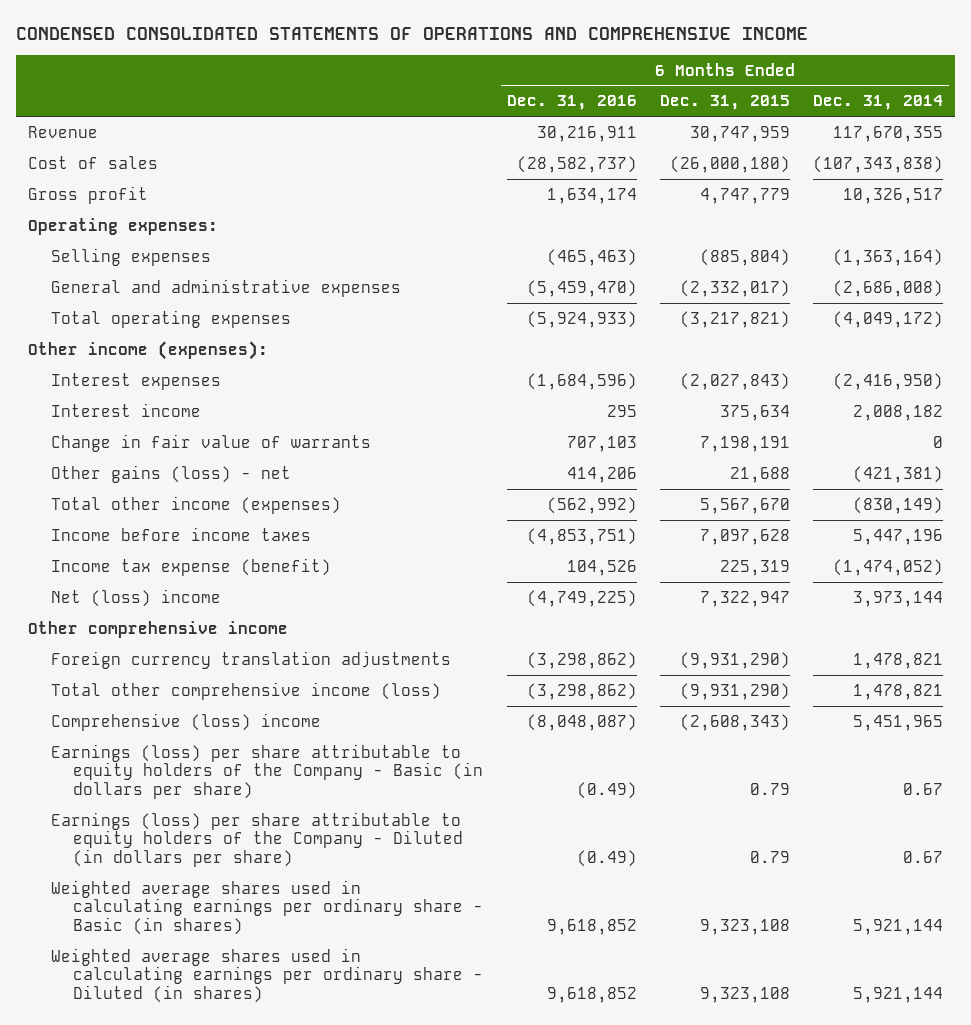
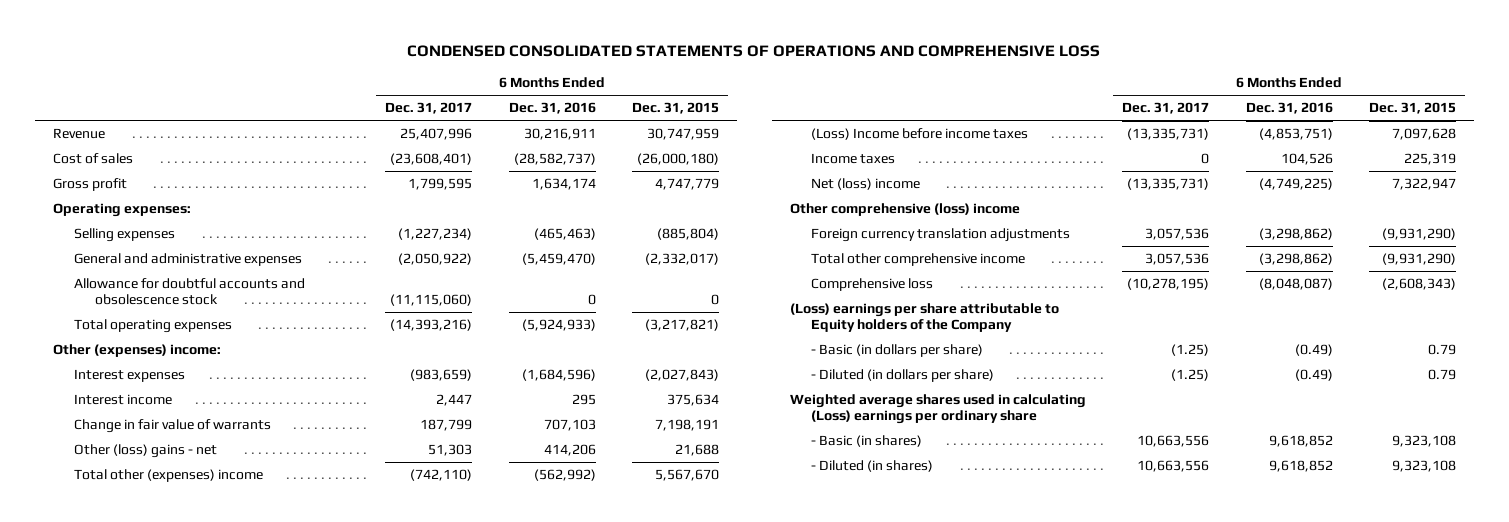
[15,26,808,40] CONDENSED CONSOLIDATED STATEMENTS OF OPERATIONS AND COMPREHENSIVE INCOME -> [407,45,1101,58] CONDENSED CONSOLIDATED STATEMENTS OF OPERATIONS AND COMPREHENSIVE LOSS
[813,95,944,111] Dec. 31, 2014 -> none
none -> [385,102,473,115] Dec. 31, 2017
none -> [74,277,306,306] Allowance for doubtful accounts and obsolescence stock
[27,340,268,360] Other income (expenses): -> [53,343,222,357] Other (expenses) income:
[50,464,291,483] Other gains (loss) - net -> [74,443,218,458] Other (loss) gains - net
[50,495,341,514] Total other income (expenses) -> [74,468,264,482] Total other (expenses) income
[50,526,311,541] Income before income taxes -> [811,127,1029,140] (Loss) Income before income taxes
[50,557,331,576] Income tax expense (benefit) -> [811,152,896,164] Income taxes
[27,620,288,638] Other comprehensive income -> [790,202,1021,216] Other comprehensive (loss) income
[50,681,441,700] Total other comprehensive income (loss) -> [811,252,1026,266] Total other comprehensive income
[50,712,321,731] Comprehensive (loss) income -> [811,277,934,291] Comprehensive loss
none -> [790,302,1060,333] (Loss) earnings per share attributable to Equity holders of the Company
[50,743,484,799] Earnings (loss) per share attributable to equity holders of the Company - Basic (in dollars per share) -> [811,343,984,357] - Basic (in dollars per share)
[50,811,464,867] Earnings (loss) per share attributable to equity holders of the Company - Diluted (in dollars per share) -> [811,368,995,382] - Diluted (in dollars per share)
none -> [790,393,1087,425] Weighted average shares used in calculating (Loss) earnings per ordinary share
[50,879,484,935] Weighted average shares used in calculating earnings per ordinary share - Basic (in shares) -> [811,434,923,447] - Basic (in shares)
[50,947,484,1003] Weighted average shares used in calculating earnings per ordinary share - Diluted (in shares) -> [811,459,934,472] - Diluted (in shares)

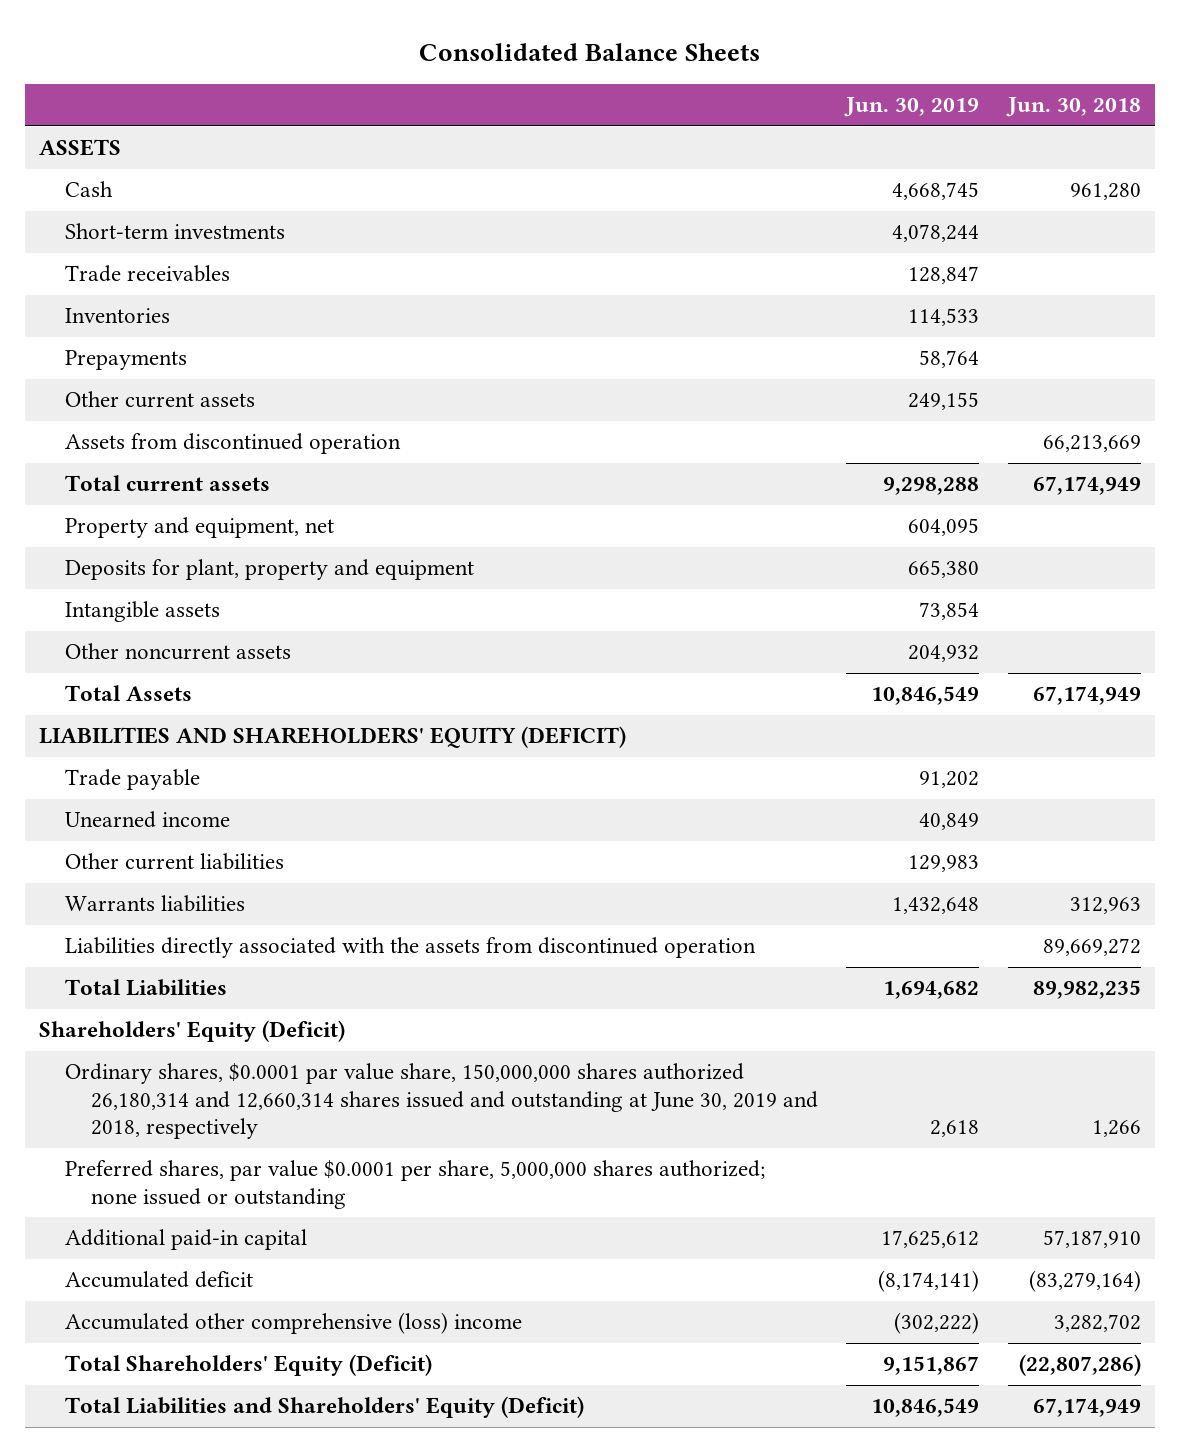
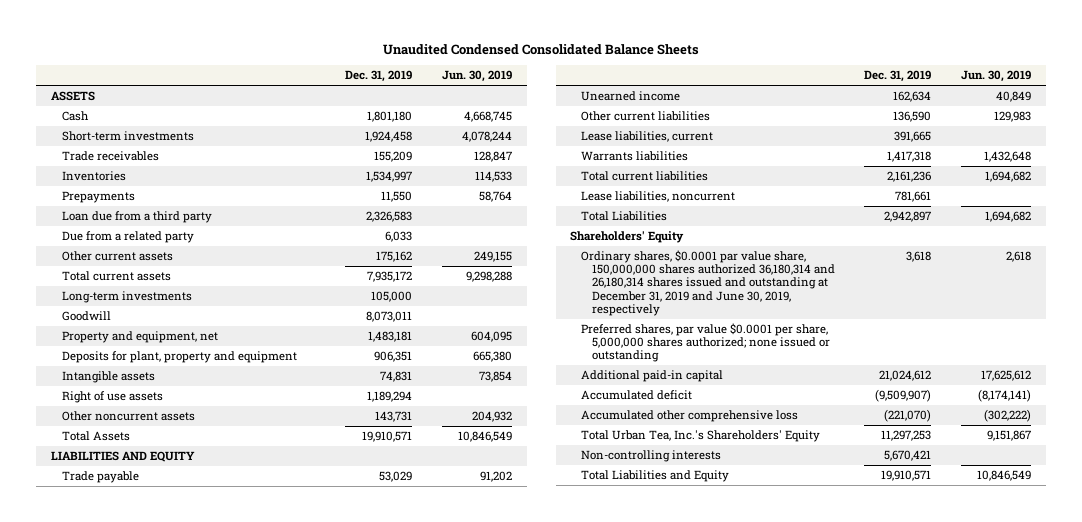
[419,42,761,61] Consolidated Balance Sheets -> [383,43,700,55] Unaudited Condensed Consolidated Balance Sheets
[1005,97,1141,118] Jun. 30, 2018 -> none
none -> [345,70,413,83] Dec. 31, 2019
none -> [61,210,212,223] Loan due from a third party
none -> [61,230,194,243] Due from a related party
[65,433,402,455] Assets from discontinued operation -> none
none -> [61,290,192,303] Long-term investments
none -> [61,310,111,321] Goodwill
none -> [61,390,163,403] Right of use assets
[39,726,627,749] LIABILITIES AND SHAREHOLDERS' EQUITY (DEFICIT) -> [51,450,196,462] LIABILITIES AND EQUITY
none -> [581,130,714,142] Lease liabilities, current
[65,937,757,959] Liabilities directly associated with the assets from discontinued operation -> none
none -> [581,170,709,181] Total current liabilities
none -> [581,190,736,202] Lease liabilities, noncurrent
[39,1020,346,1043] Shareholders' Equity (Deficit) -> [570,230,685,243] Shareholders' Equity
[65,1063,818,1140] Ordinary shares, $0.0001 par value share, 150,000,000 shares authorized 26,180,314 and 12,660,314 shares issued and outstanding at June 30, 2019 and 2018, respectively -> [581,249,835,317] Ordinary shares, $0.0001 par value share, 150,000,000 shares authorized 36,180,314 and 26,180,314 shares issued and outstanding at December 31, 2019 and June 30, 2019, respectively
[65,1312,523,1335] Accumulated other comprehensive (loss) income -> [581,409,799,422] Accumulated other comprehensive loss
[65,1354,433,1377] Total Shareholders' Equity (Deficit) -> [581,429,821,442] Total Urban Tea, Inc.'s Shareholders' Equity
none -> [581,449,722,462] Non-controlling interests
[65,1396,585,1419] Total Liabilities and Shareholders' Equity (Deficit) -> [581,469,730,482] Total Liabilities and Equity

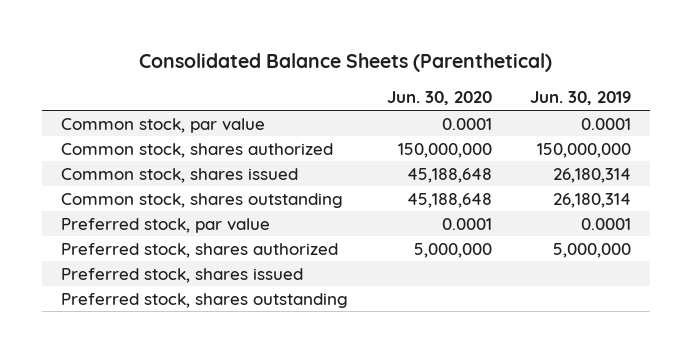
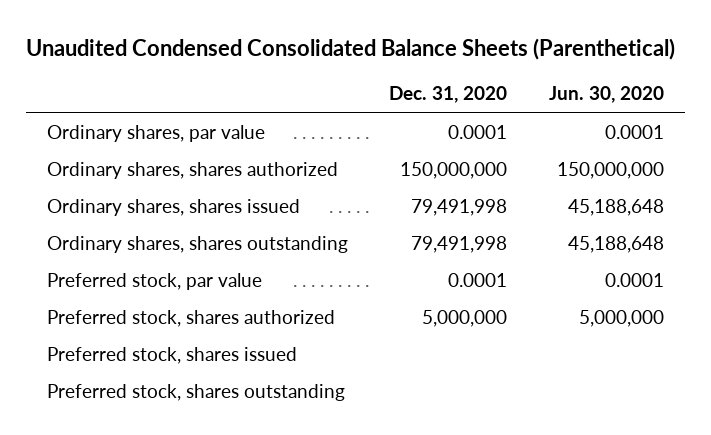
[139,52,553,72] Consolidated Balance Sheets (Parenthetical) -> [26,37,676,60] Unaudited Condensed Consolidated Balance Sheets (Parenthetical)
[529,91,631,106] Jun. 30, 2019 -> none
none -> [389,86,508,104] Dec. 31, 2020
[61,117,266,133] Common stock, par value -> [46,124,265,142] Ordinary shares, par value
[61,142,334,158] Common stock, shares authorized -> [46,161,338,179] Ordinary shares, shares authorized
[61,167,299,183] Common stock, shares issued -> [46,198,300,216] Ordinary shares, shares issued
[61,192,344,208] Common stock, shares outstanding -> [46,235,348,253] Ordinary shares, shares outstanding

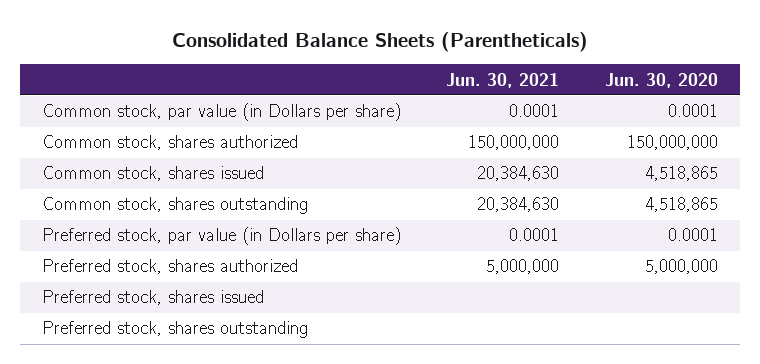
[26,37,676,60] Unaudited Condensed Consolidated Balance Sheets (Parenthetical) -> [171,31,588,52] Consolidated Balance Sheets (Parentheticals)
[389,86,508,104] Dec. 31, 2020 -> none
none -> [446,72,560,88] Jun. 30, 2021
[46,124,265,142] Ordinary shares, par value -> [42,103,402,122] Common stock, par value (in Dollars per share)
[46,161,338,179] Ordinary shares, shares authorized -> [42,135,299,151] Common stock, shares authorized
[46,198,300,216] Ordinary shares, shares issued -> [42,166,265,182] Common stock, shares issued
[567,198,664,216] 45,188,648 -> [644,166,718,182] 4,518,865
[46,235,348,253] Ordinary shares, shares outstanding -> [42,197,309,215] Common stock, shares outstanding
[567,235,664,253] 45,188,648 -> [644,197,718,213] 4,518,865
[46,272,262,290] Preferred stock, par value -> [42,227,402,246] Preferred stock, par value (in Dollars per share)

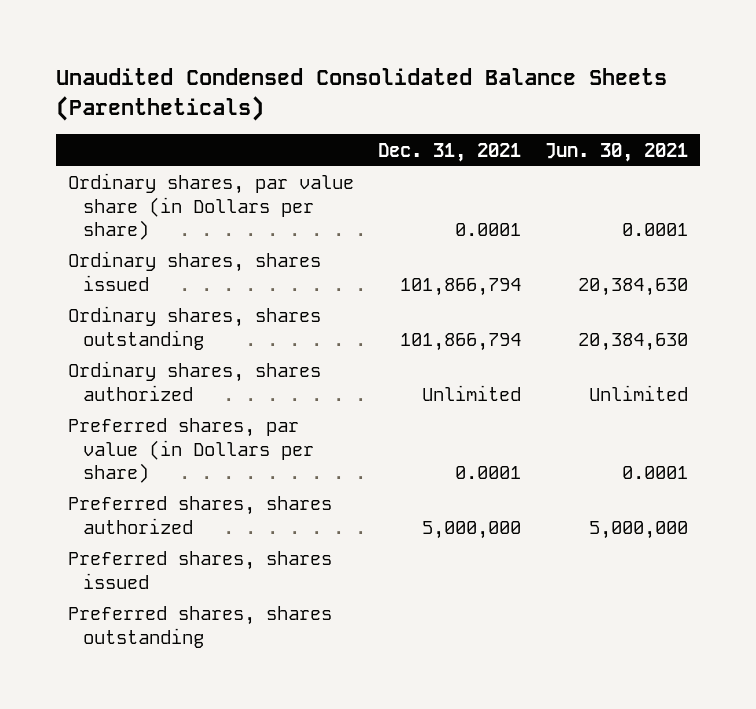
[171,31,588,52] Consolidated Balance Sheets (Parentheticals) -> [55,68,667,122] Unaudited Condensed Consolidated Balance Sheets (Parentheticals)
[604,72,718,88] Jun. 30, 2020 -> none
none -> [377,142,521,162] Dec. 31, 2021
[42,135,299,151] Common stock, shares authorized -> none
[42,103,402,122] Common stock, par value (in Dollars per share) -> [67,173,354,240] Ordinary shares, par value share (in Dollars per share)
[42,166,265,182] Common stock, shares issued -> [67,251,321,291] Ordinary shares, shares issued
[42,197,309,215] Common stock, shares outstanding -> [67,306,321,350] Ordinary shares, shares outstanding
none -> [67,361,321,401] Ordinary shares, shares authorized
[42,227,402,246] Preferred stock, par value (in Dollars per share) -> [67,418,315,483] Preferred shares, par value (in Dollars per share)
[42,259,299,275] Preferred stock, shares authorized -> [67,496,332,534] Preferred shares, shares authorized
[42,290,265,306] Preferred stock, shares issued -> [67,551,332,589] Preferred shares, shares issued
[42,321,309,339] Preferred stock, shares outstanding -> [67,606,332,648] Preferred shares, shares outstanding

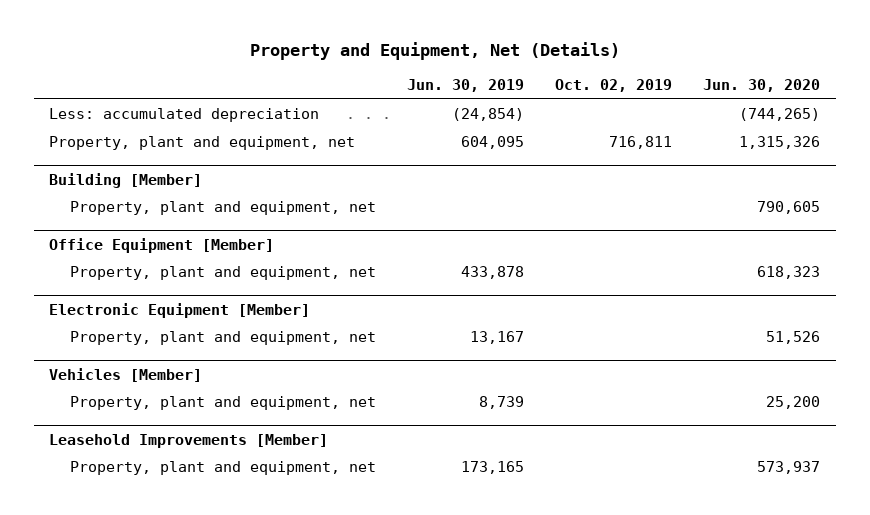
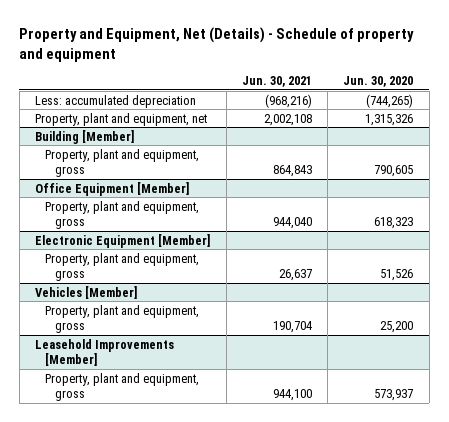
[249,42,620,61] Property and Equipment, Net (Details) -> [19,27,415,62] Property and Equipment, Net (Details) - Schedule of property and equipment
[406,79,524,93] Jun. 30, 2019 -> none
[555,79,673,93] Oct. 02, 2019 -> none
none -> [241,76,312,88] Jun. 30, 2021
[69,201,376,216] Property, plant and equipment, net -> [45,148,200,177] Property, plant and equipment, gross
[69,266,376,281] Property, plant and equipment, net -> [45,200,200,229] Property, plant and equipment, gross
[69,331,376,346] Property, plant and equipment, net -> [45,252,200,281] Property, plant and equipment, gross
[69,396,376,411] Property, plant and equipment, net -> [45,304,200,333] Property, plant and equipment, gross
[69,461,376,476] Property, plant and equipment, net -> [45,372,200,401] Property, plant and equipment, gross

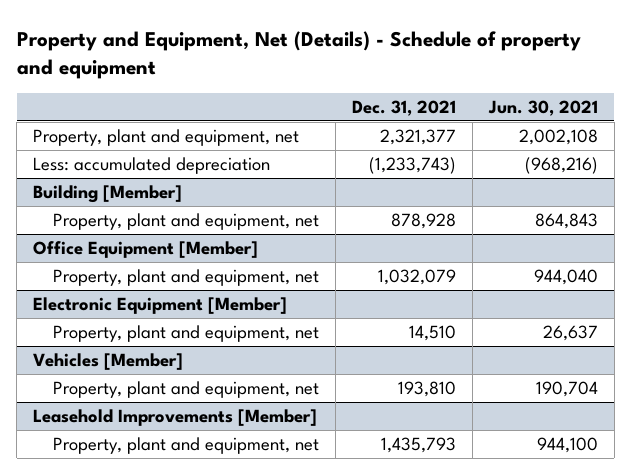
[343,76,414,88] Jun. 30, 2020 -> none
none -> [351,99,456,116] Dec. 31, 2021
[35,94,197,108] Less: accumulated depreciation -> [33,157,271,175] Less: accumulated depreciation
[45,148,200,177] Property, plant and equipment, gross -> [52,213,319,231] Property, plant and equipment, net
[45,200,200,229] Property, plant and equipment, gross -> [52,269,319,287] Property, plant and equipment, net
[45,252,200,281] Property, plant and equipment, gross -> [52,325,319,343] Property, plant and equipment, net
[45,304,200,333] Property, plant and equipment, gross -> [52,381,319,399] Property, plant and equipment, net
[45,372,200,401] Property, plant and equipment, gross -> [52,437,319,455] Property, plant and equipment, net

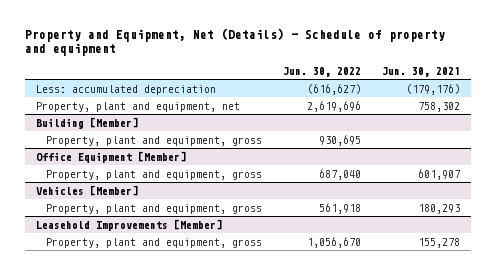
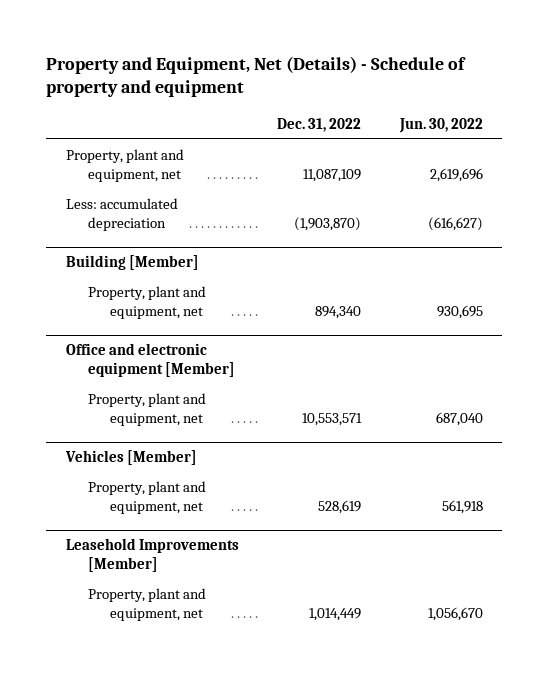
[382,66,461,77] Jun. 30, 2021 -> none
none -> [277,117,362,132] Dec. 31, 2022
[35,84,216,95] Less: accumulated depreciation -> [65,198,178,231] Less: accumulated depreciation
[45,135,262,146] Property, plant and equipment, gross -> [87,286,206,319] Property, plant and equipment, net
[35,150,186,163] Office Equipment [Member] -> [65,343,235,377] Office and electronic equipment [Member]
[45,169,262,180] Property, plant and equipment, gross -> [87,393,206,426] Property, plant and equipment, net
[45,203,262,214] Property, plant and equipment, gross -> [87,481,206,514] Property, plant and equipment, net
[45,237,262,248] Property, plant and equipment, gross -> [87,588,206,621] Property, plant and equipment, net

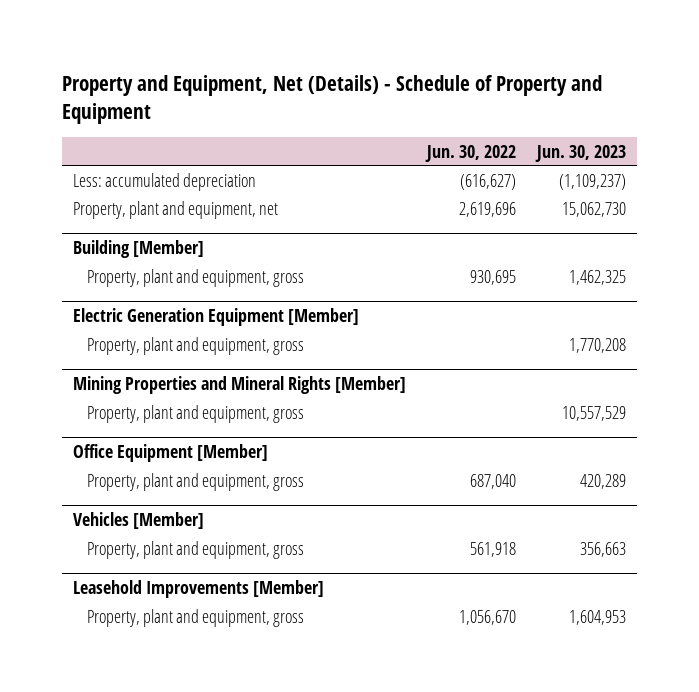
[46,55,467,98] Property and Equipment, Net (Details) - Schedule of property and equipment -> [62,74,603,124] Property and Equipment, Net (Details) - Schedule of Property and Equipment
[277,117,362,132] Dec. 31, 2022 -> none
none -> [535,144,627,162] Jun. 30, 2023
[65,149,184,182] Property, plant and equipment, net -> [72,200,278,219] Property, plant and equipment, net
[87,286,206,319] Property, plant and equipment, net -> [87,268,305,287] Property, plant and equipment, gross
none -> [72,308,359,327] Electric Generation Equipment [Member]
none -> [87,336,305,355] Property, plant and equipment, gross
none -> [72,376,406,395] Mining Properties and Mineral Rights [Member]
none -> [87,404,305,423] Property, plant and equipment, gross
[65,343,235,377] Office and electronic equipment [Member] -> [72,444,268,463] Office Equipment [Member]
[87,393,206,426] Property, plant and equipment, net -> [87,472,305,491] Property, plant and equipment, gross
[87,481,206,514] Property, plant and equipment, net -> [87,540,305,559] Property, plant and equipment, gross
[87,588,206,621] Property, plant and equipment, net -> [87,608,305,627] Property, plant and equipment, gross

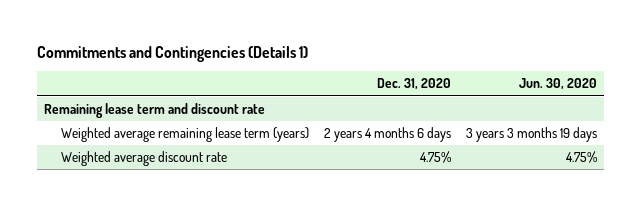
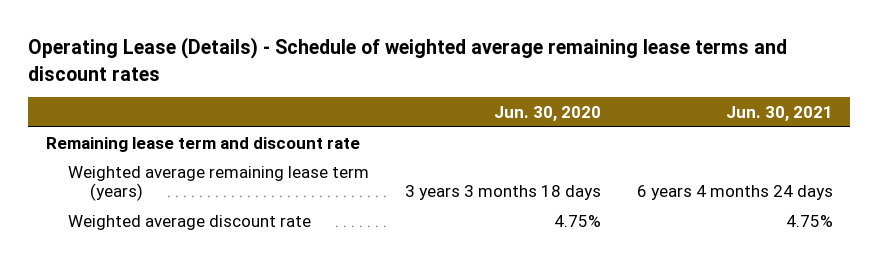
[37,45,309,62] Commitments and Contingencies (Details 1) -> [28,37,788,81] Operating Lease (Details) - Schedule of weighted average remaining lease terms and discount rates
[377,78,452,91] Dec. 31, 2020 -> none
none -> [725,105,833,121] Jun. 30, 2021
[465,127,597,143] 3 years 3 months 19 days -> [404,185,601,201] 3 years 3 months 18 days

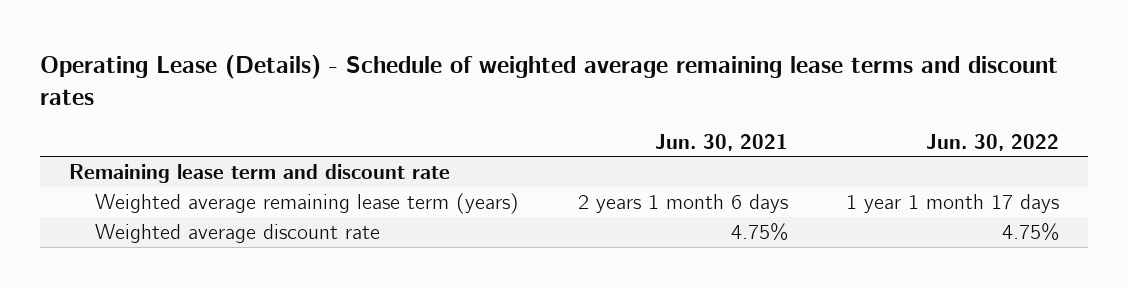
[493,105,601,121] Jun. 30, 2020 -> none
none -> [925,133,1059,151] Jun. 30, 2022
[636,185,833,201] 6 years 4 months 24 days -> [577,194,788,214] 2 years 1 month 6 days

